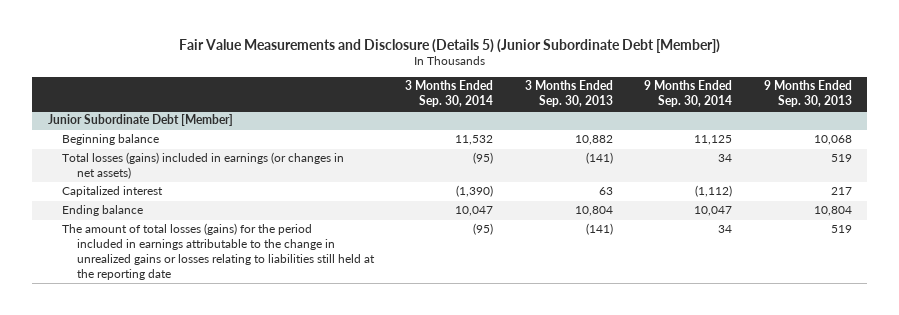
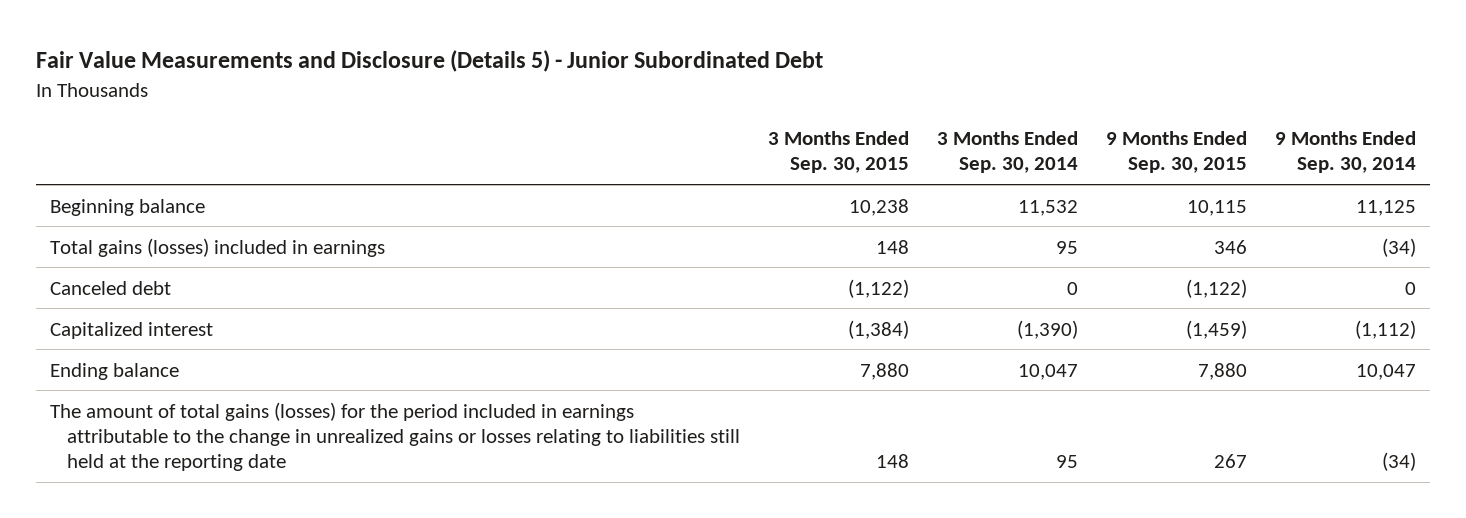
[178,38,720,53] Fair Value Measurements and Disclosure (Details 5) (Junior Subordinate Debt [Member]) -> [36,50,824,73] Fair Value Measurements and Disclosure (Details 5) - Junior Subordinated Debt
[524,80,613,108] 3 Months Ended Sep. 30, 2013 -> none
[763,80,852,108] 9 Months Ended Sep. 30, 2013 -> none
none -> [767,130,909,174] 3 Months Ended Sep. 30, 2015
none -> [1105,130,1247,174] 9 Months Ended Sep. 30, 2015
[47,114,233,127] Junior Subordinate Debt [Member] -> none
[62,152,345,180] Total losses (gains) included in earnings (or changes in net assets) -> [50,237,386,257] Total gains (losses) included in earnings
[473,152,494,165] (95) -> [1055,240,1078,254] 95
[718,154,733,163] 34 -> [1381,237,1416,257] (34)
none -> [50,280,172,295] Canceled debt
[62,223,375,280] The amount of total losses (gains) for the period included in earnings attributable to the change in unrealized gains or losses relating to liabilities still held at the reporting date -> [50,401,740,472] The amount of total gains (losses) for the period included in earnings attributable to the change in unrealized gains or losses relating to liabilities still held at the reporting date
[473,223,494,236] (95) -> [1055,455,1078,469] 95
[718,225,733,234] 34 -> [1381,452,1416,472] (34)

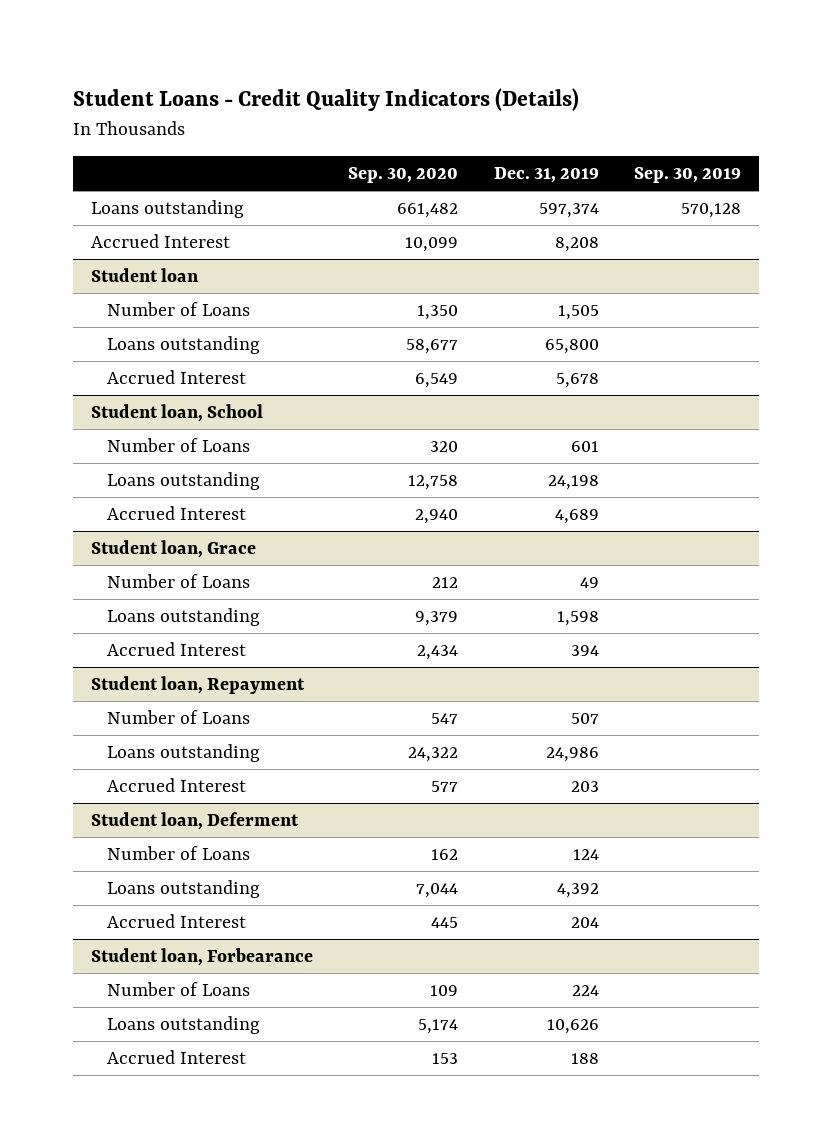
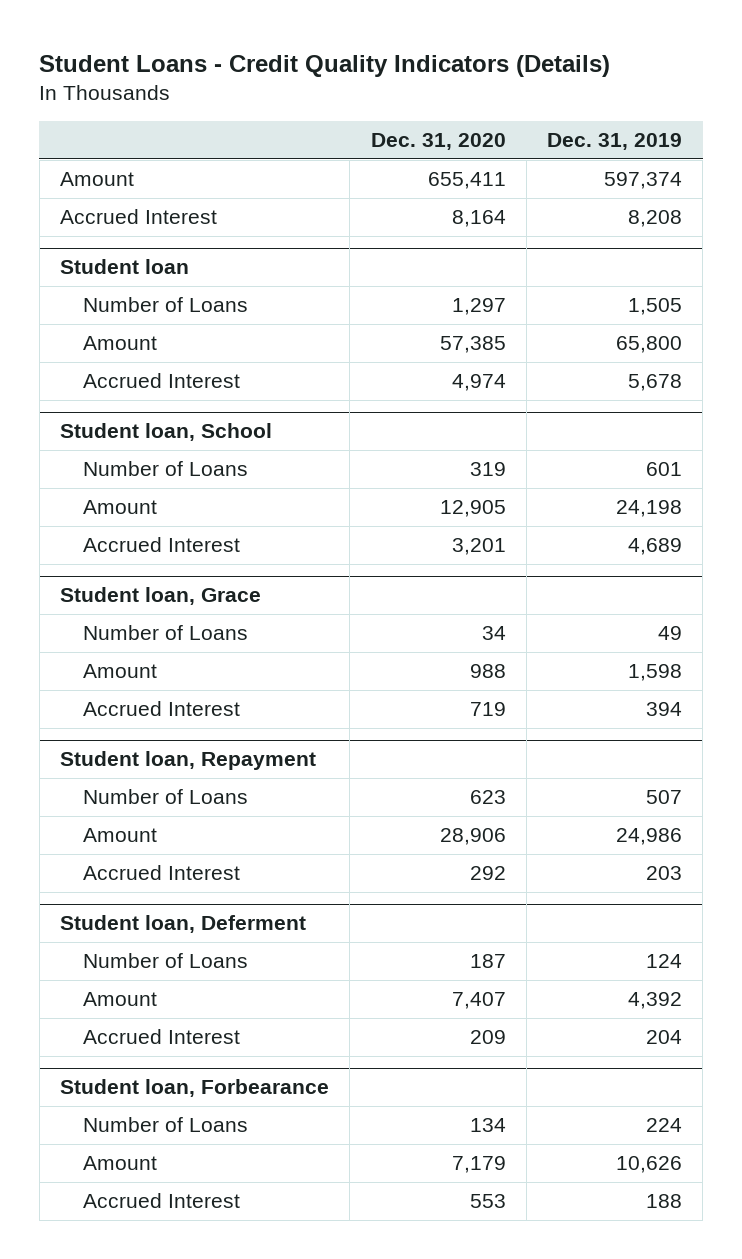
[348,167,459,184] Sep. 30, 2020 -> none
[634,167,742,184] Sep. 30, 2019 -> none
none -> [370,132,506,150] Dec. 31, 2020
[90,200,244,219] Loans outstanding -> [60,172,135,187] Amount
[106,336,260,355] Loans outstanding -> [82,336,157,351] Amount
[106,472,260,491] Loans outstanding -> [82,500,157,515] Amount
[106,608,260,627] Loans outstanding -> [82,664,157,679] Amount
[106,744,260,763] Loans outstanding -> [82,828,157,843] Amount
[106,880,260,899] Loans outstanding -> [82,992,157,1007] Amount
[106,1016,260,1035] Loans outstanding -> [82,1156,157,1171] Amount

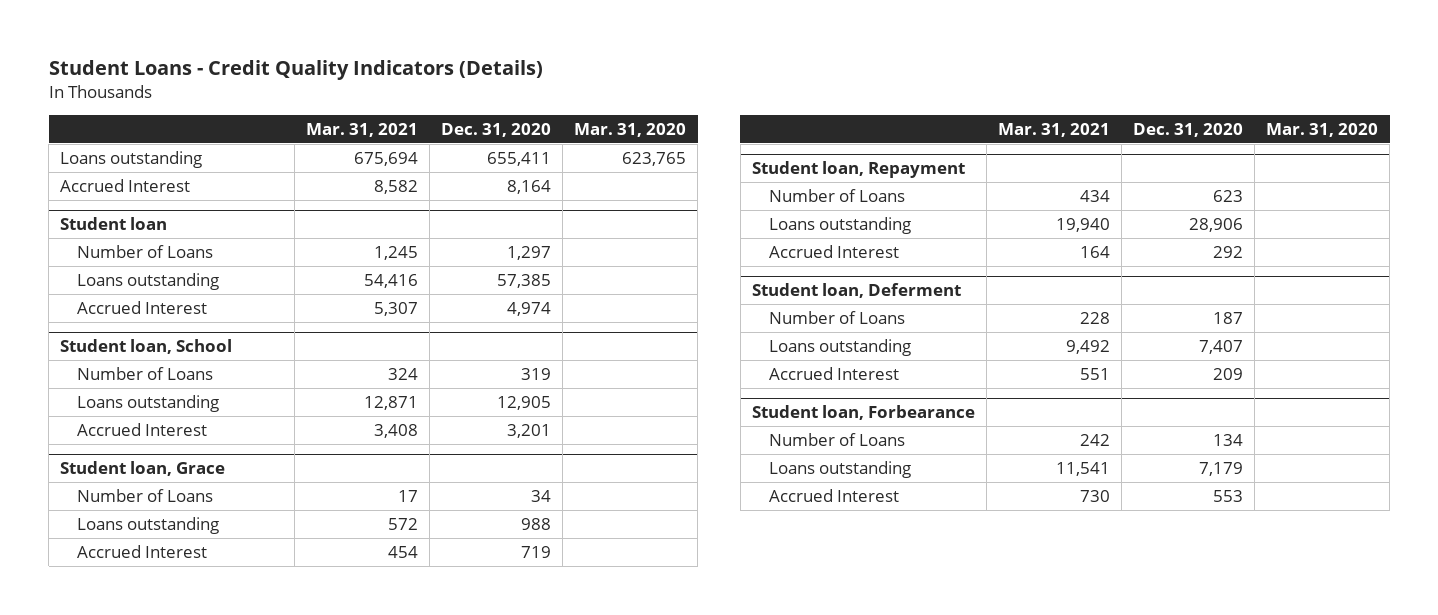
[546,132,682,150] Dec. 31, 2019 -> none
none -> [306,123,419,138] Mar. 31, 2021
none -> [574,123,687,138] Mar. 31, 2020
[60,172,135,187] Amount -> [60,150,203,168] Loans outstanding
[82,336,157,351] Amount -> [77,272,220,290] Loans outstanding
[82,500,157,515] Amount -> [77,394,220,412] Loans outstanding
[82,664,157,679] Amount -> [77,516,220,534] Loans outstanding
[82,828,157,843] Amount -> [769,216,912,234] Loans outstanding
[82,992,157,1007] Amount -> [769,338,912,356] Loans outstanding
[82,1156,157,1171] Amount -> [769,460,912,478] Loans outstanding

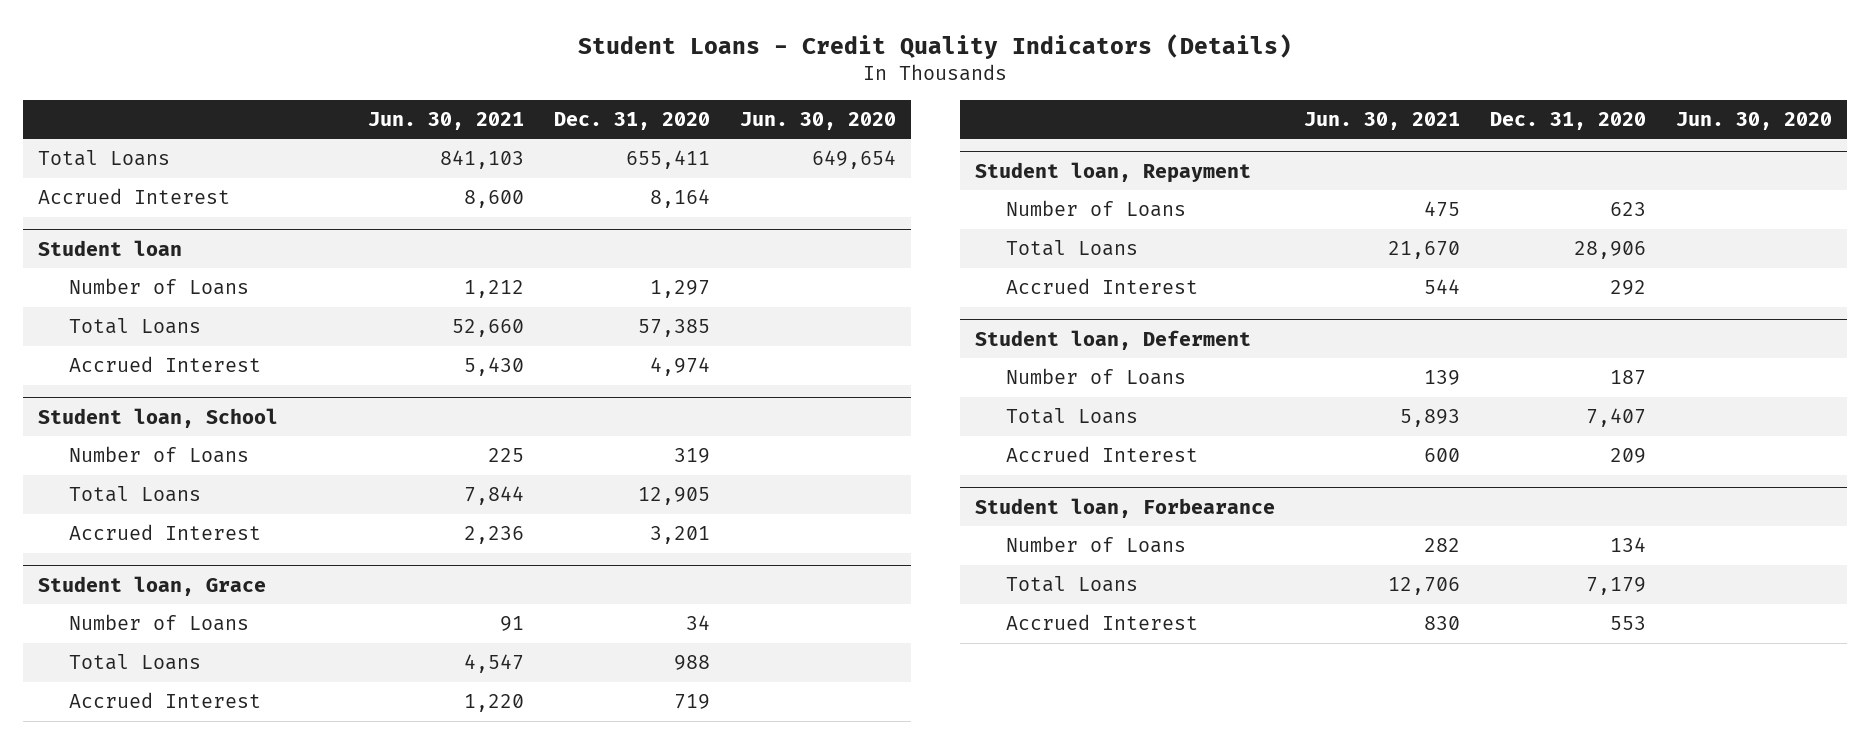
[306,123,419,138] Mar. 31, 2021 -> none
[574,123,687,138] Mar. 31, 2020 -> none
none -> [368,111,525,130] Jun. 30, 2021
none -> [739,111,896,130] Jun. 30, 2020
[60,150,203,168] Loans outstanding -> [38,150,171,167] Total Loans
[77,272,220,290] Loans outstanding -> [69,318,202,335] Total Loans
[77,394,220,412] Loans outstanding -> [69,486,202,503] Total Loans
[77,516,220,534] Loans outstanding -> [69,654,202,671] Total Loans
[769,216,912,234] Loans outstanding -> [1005,240,1138,257] Total Loans
[769,338,912,356] Loans outstanding -> [1005,408,1138,425] Total Loans
[769,460,912,478] Loans outstanding -> [1005,576,1138,593] Total Loans

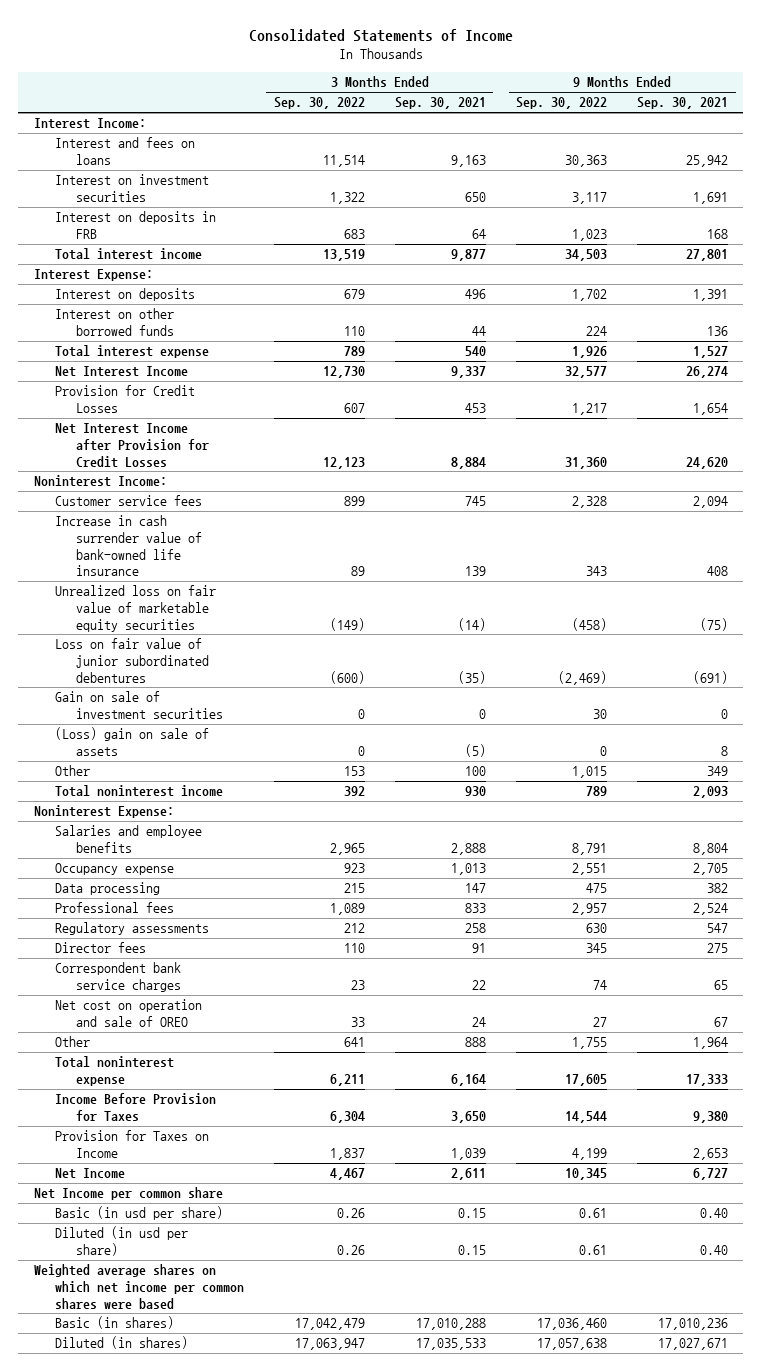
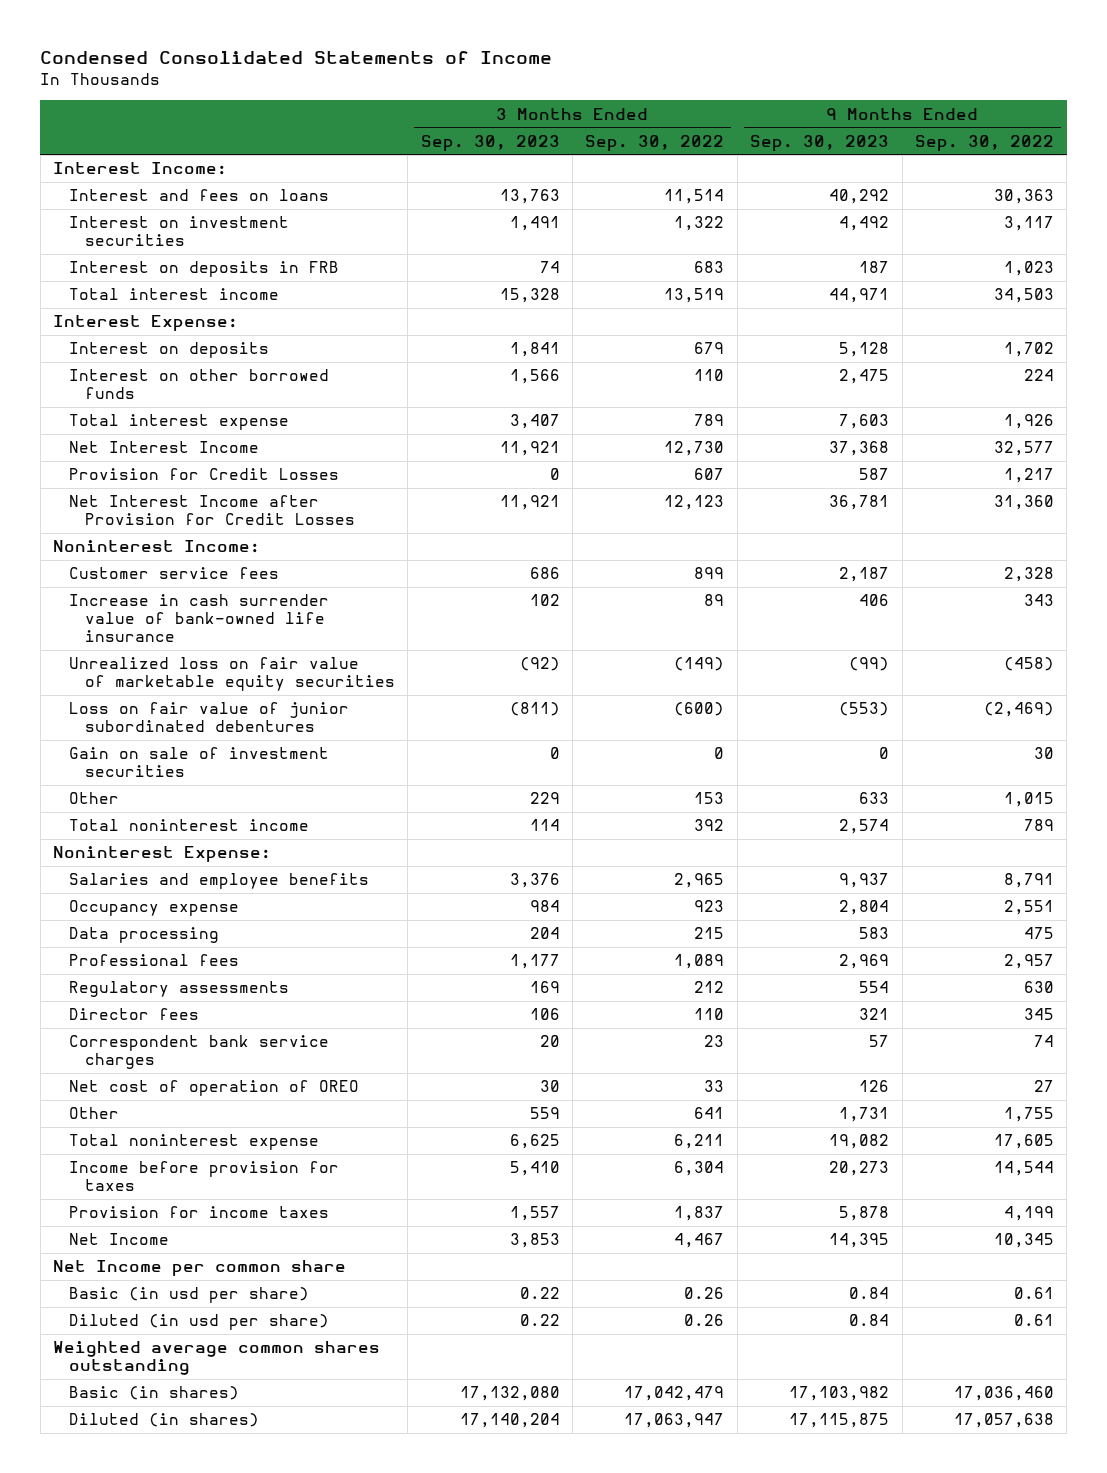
[248,28,513,42] Consolidated Statements of Income -> [40,51,553,65] Condensed Consolidated Statements of Income
[394,97,486,110] Sep. 30, 2021 -> none
[637,97,729,110] Sep. 30, 2021 -> none
none -> [420,134,560,151] Sep. 30, 2023
none -> [750,134,890,151] Sep. 30, 2023
[54,727,209,757] (Loss) gain on sale of assets -> none
[54,999,202,1028] Net cost on operation and sale of OREO -> [68,1080,359,1097] Net cost of operation of OREO
[54,1093,216,1122] Income Before Provision for Taxes -> [68,1161,339,1192] Income before provision for taxes
[54,1130,209,1159] Provision for Taxes on Income -> [68,1206,329,1219] Provision for income taxes
[33,1264,244,1309] Weighted average shares on which net income per common shares were based -> [53,1341,381,1376] Weighted average common shares outstanding

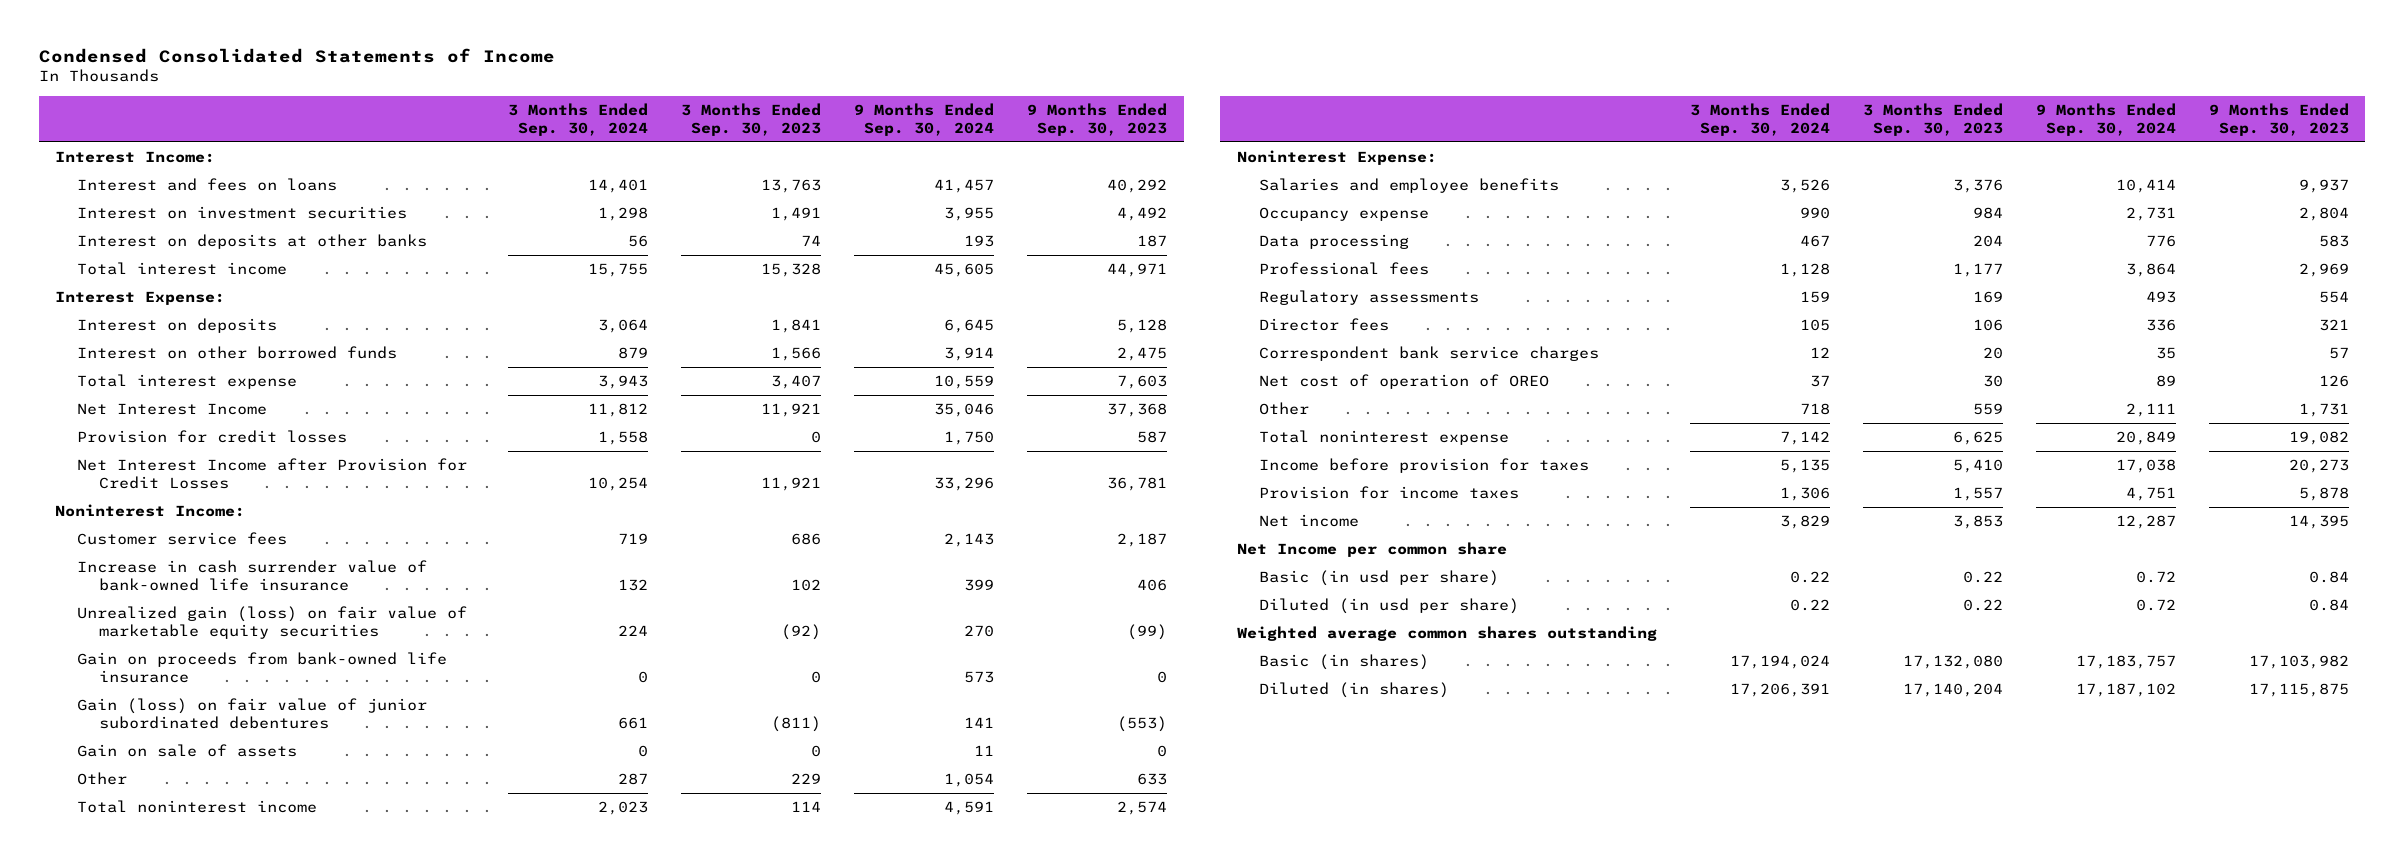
[585,134,725,151] Sep. 30, 2022 -> none
[915,134,1055,151] Sep. 30, 2022 -> none
none -> [508,102,649,136] 3 Months Ended Sep. 30, 2024
none -> [854,102,995,136] 9 Months Ended Sep. 30, 2024
[68,261,339,278] Interest on deposits in FRB -> [77,234,428,250] Interest on deposits at other banks
[68,468,339,481] Provision for Credit Losses -> [77,430,348,444] Provision for credit losses
[68,657,395,692] Unrealized loss on fair value of marketable equity securities -> [77,606,468,639] Unrealized gain (loss) on fair value of marketable equity securities
none -> [77,652,448,683] Gain on proceeds from bank-owned life insurance
[68,702,349,733] Loss on fair value of junior subordinated debentures -> [77,698,428,729] Gain (loss) on fair value of junior subordinated debentures
[68,747,329,778] Gain on sale of investment securities -> [77,744,298,758] Gain on sale of assets
[68,1233,169,1246] Net Income -> [1258,514,1359,528] Net income

